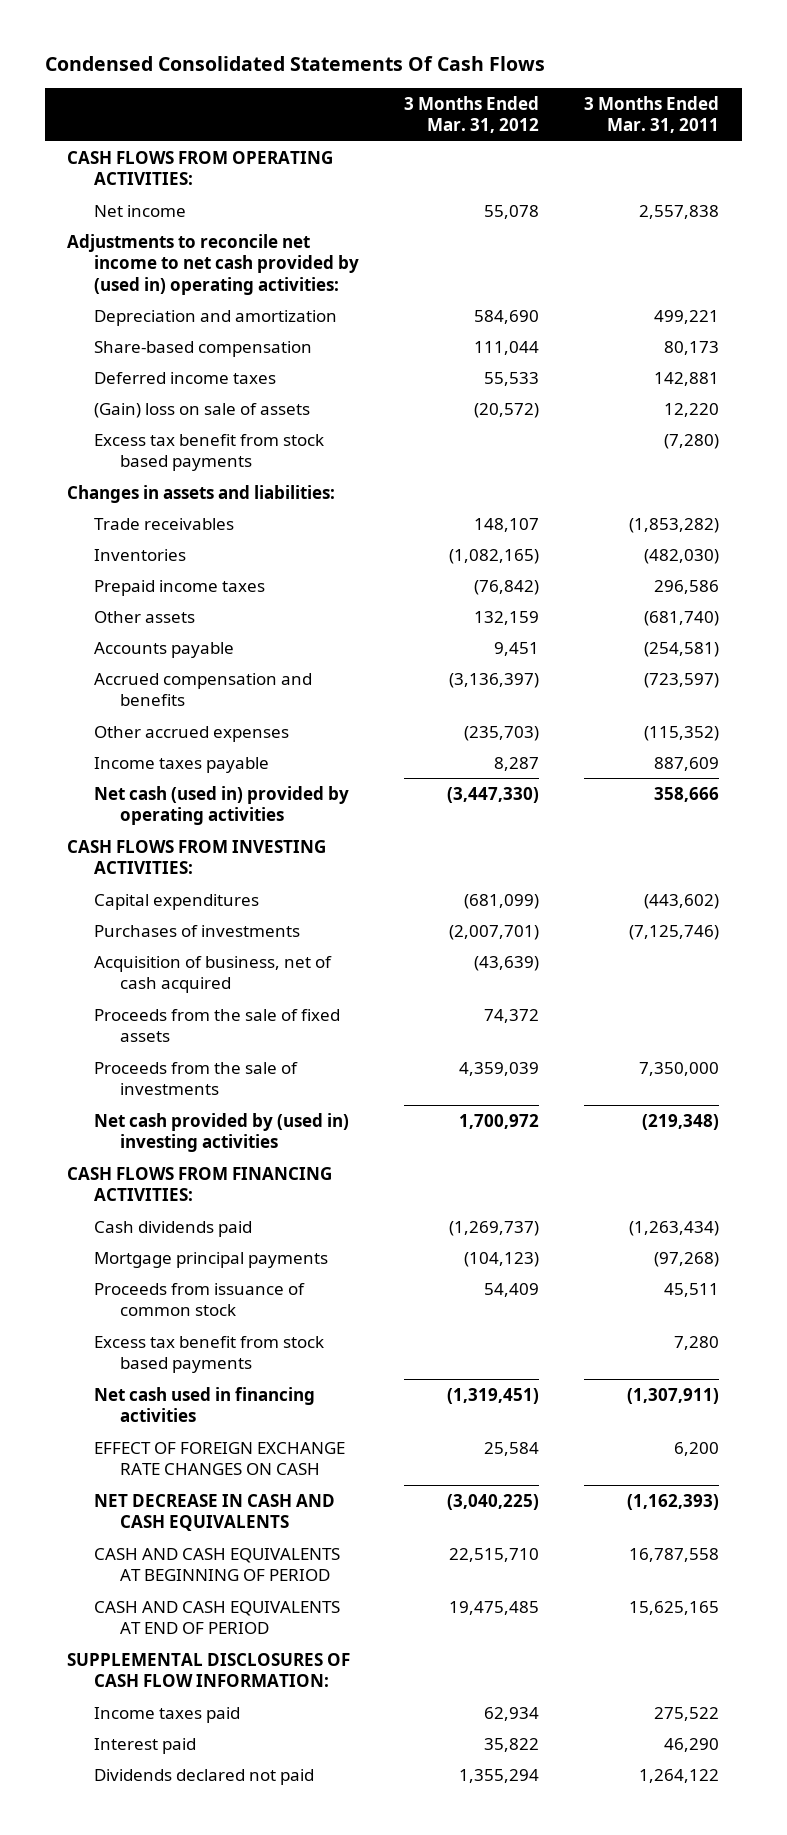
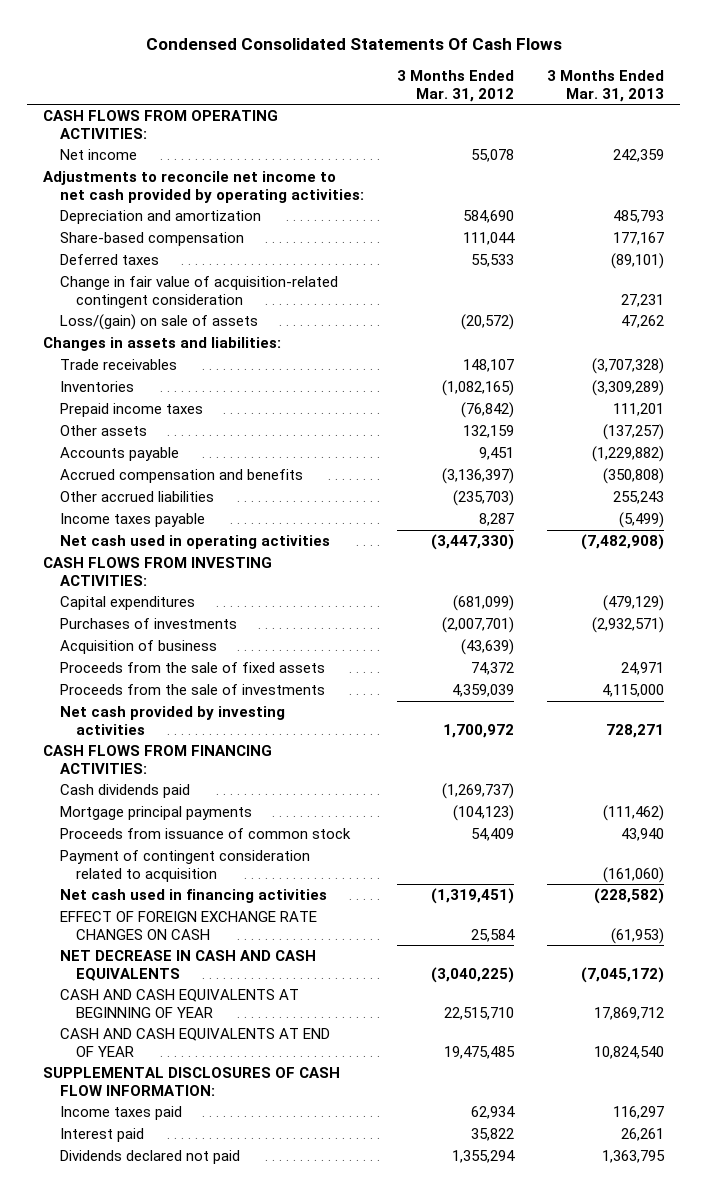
[584,95,720,134] 3 Months Ended Mar. 31, 2011 -> none
none -> [546,70,664,102] 3 Months Ended Mar. 31, 2013
[67,233,359,295] Adjustments to reconcile net income to net cash provided by (used in) operating activities: -> [43,171,364,203] Adjustments to reconcile net income to net cash provided by operating activities:
[93,433,324,472] Excess tax benefit from stock based payments -> none
[93,371,276,384] Deferred income taxes -> [59,254,159,266] Deferred taxes
none -> [59,276,338,308] Change in fair value of acquisition-related contingent consideration
[93,402,310,418] (Gain) loss on sale of assets -> [59,314,258,331] Loss/(gain) on sale of assets
[93,725,289,742] Other accrued expenses -> [59,491,214,503] Other accrued liabilities
[93,785,349,826] Net cash (used in) provided by operating activities -> [59,535,330,550] Net cash used in operating activities
[93,955,332,994] Acquisition of business, net of cash acquired -> [59,640,217,655] Acquisition of business
[93,1112,349,1153] Net cash provided by (used in) investing activities -> [59,706,285,735] Net cash provided by investing activities
[93,1335,324,1374] Excess tax benefit from stock based payments -> none
none -> [59,850,310,882] Payment of contingent consideration related to acquisition
[93,1547,340,1582] CASH AND CASH EQUIVALENTS AT BEGINNING OF PERIOD -> [59,989,299,1018] CASH AND CASH EQUIVALENTS AT BEGINNING OF YEAR
[93,1600,340,1635] CASH AND CASH EQUIVALENTS AT END OF PERIOD -> [59,1028,330,1057] CASH AND CASH EQUIVALENTS AT END OF YEAR

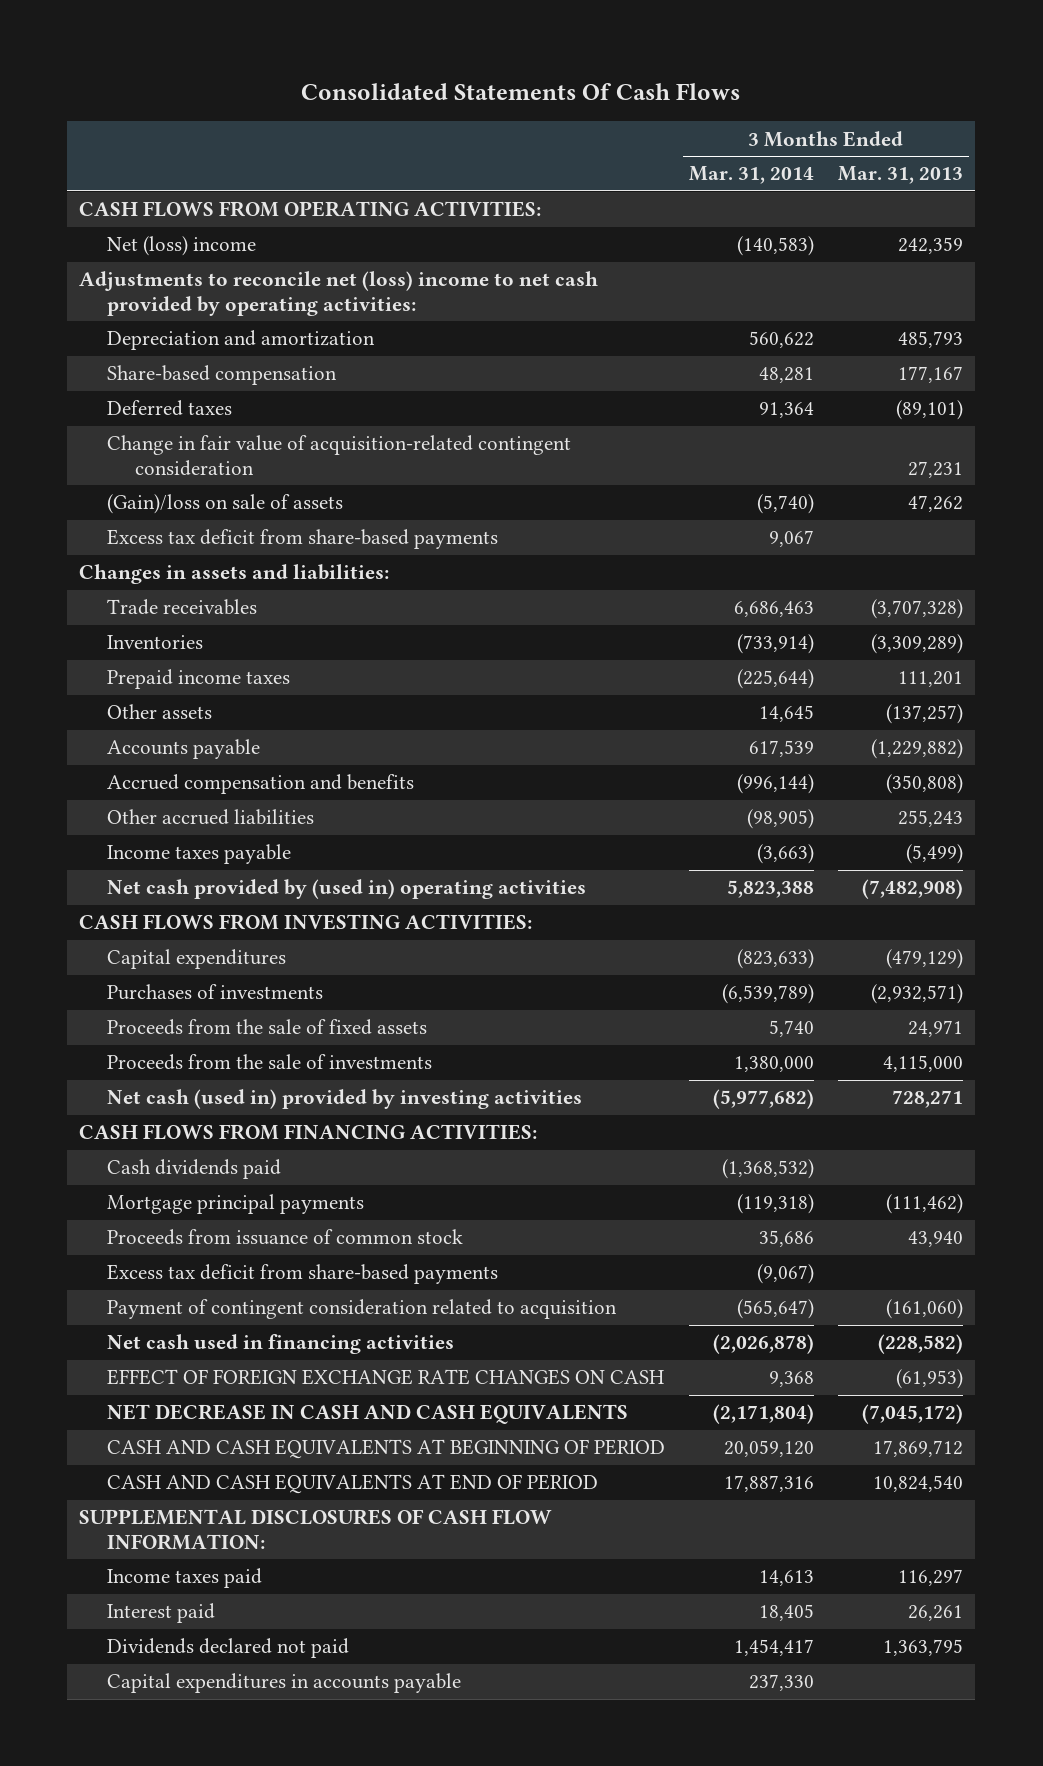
[145,37,562,50] Condensed Consolidated Statements Of Cash Flows -> [301,83,741,101] Consolidated Statements Of Cash Flows
[396,70,514,102] 3 Months Ended Mar. 31, 2012 -> none
none -> [689,166,815,185] Mar. 31, 2014
[59,149,137,161] Net income -> [107,236,257,257] Net (loss) income
[43,171,364,203] Adjustments to reconcile net income to net cash provided by operating activities: -> [79,271,599,316] Adjustments to reconcile net (loss) income to net cash provided by operating activities:
[59,314,258,331] Loss/(gain) on sale of assets -> [107,494,344,515] (Gain)/loss on sale of assets
none -> [107,529,499,550] Excess tax deficit from share-based payments
[59,535,330,550] Net cash used in operating activities -> [107,879,587,900] Net cash provided by (used in) operating activities
[59,640,217,655] Acquisition of business -> none
[59,706,285,735] Net cash provided by investing activities -> [107,1089,583,1110] Net cash (used in) provided by investing activities
none -> [107,1264,499,1285] Excess tax deficit from share-based payments
[59,989,299,1018] CASH AND CASH EQUIVALENTS AT BEGINNING OF YEAR -> [107,1439,666,1460] CASH AND CASH EQUIVALENTS AT BEGINNING OF PERIOD
[59,1028,330,1057] CASH AND CASH EQUIVALENTS AT END OF YEAR -> [107,1474,599,1495] CASH AND CASH EQUIVALENTS AT END OF PERIOD
none -> [107,1673,462,1694] Capital expenditures in accounts payable

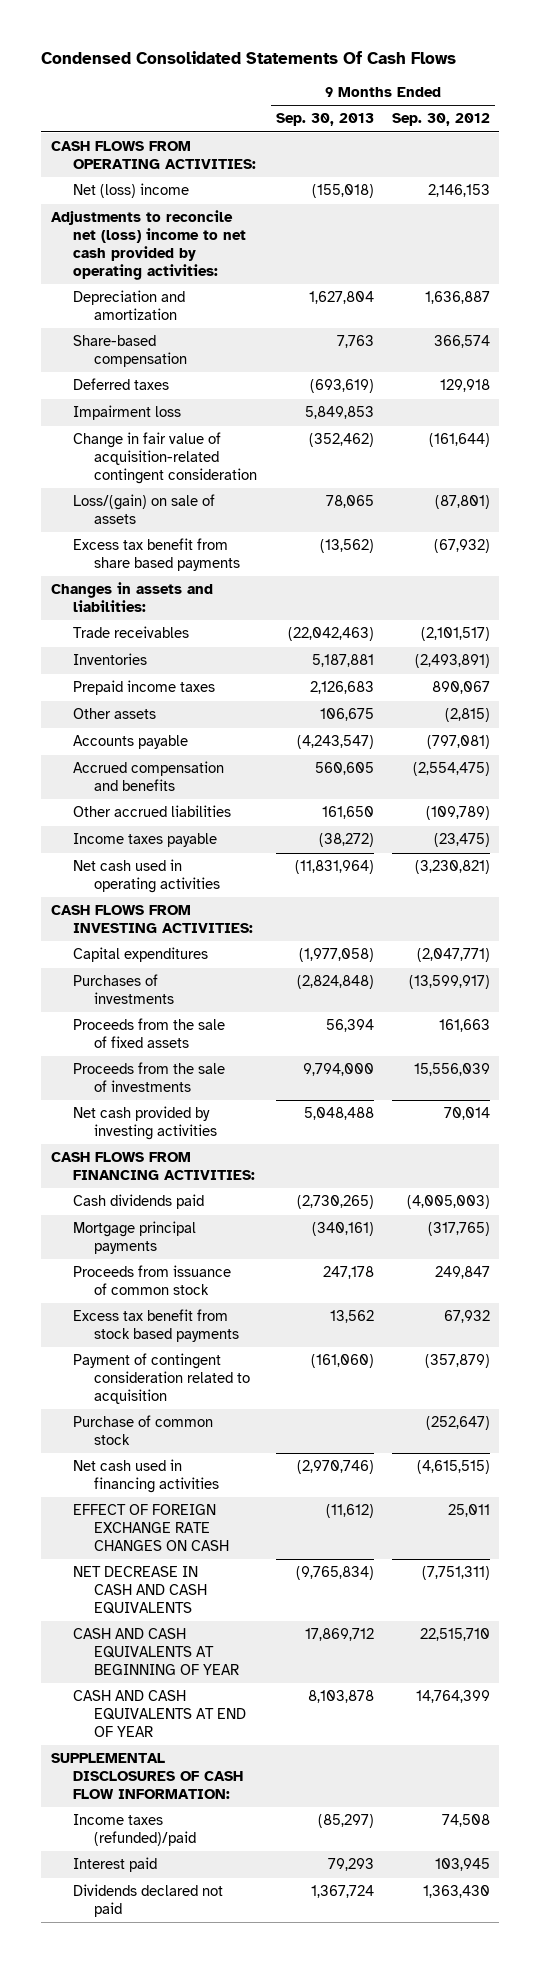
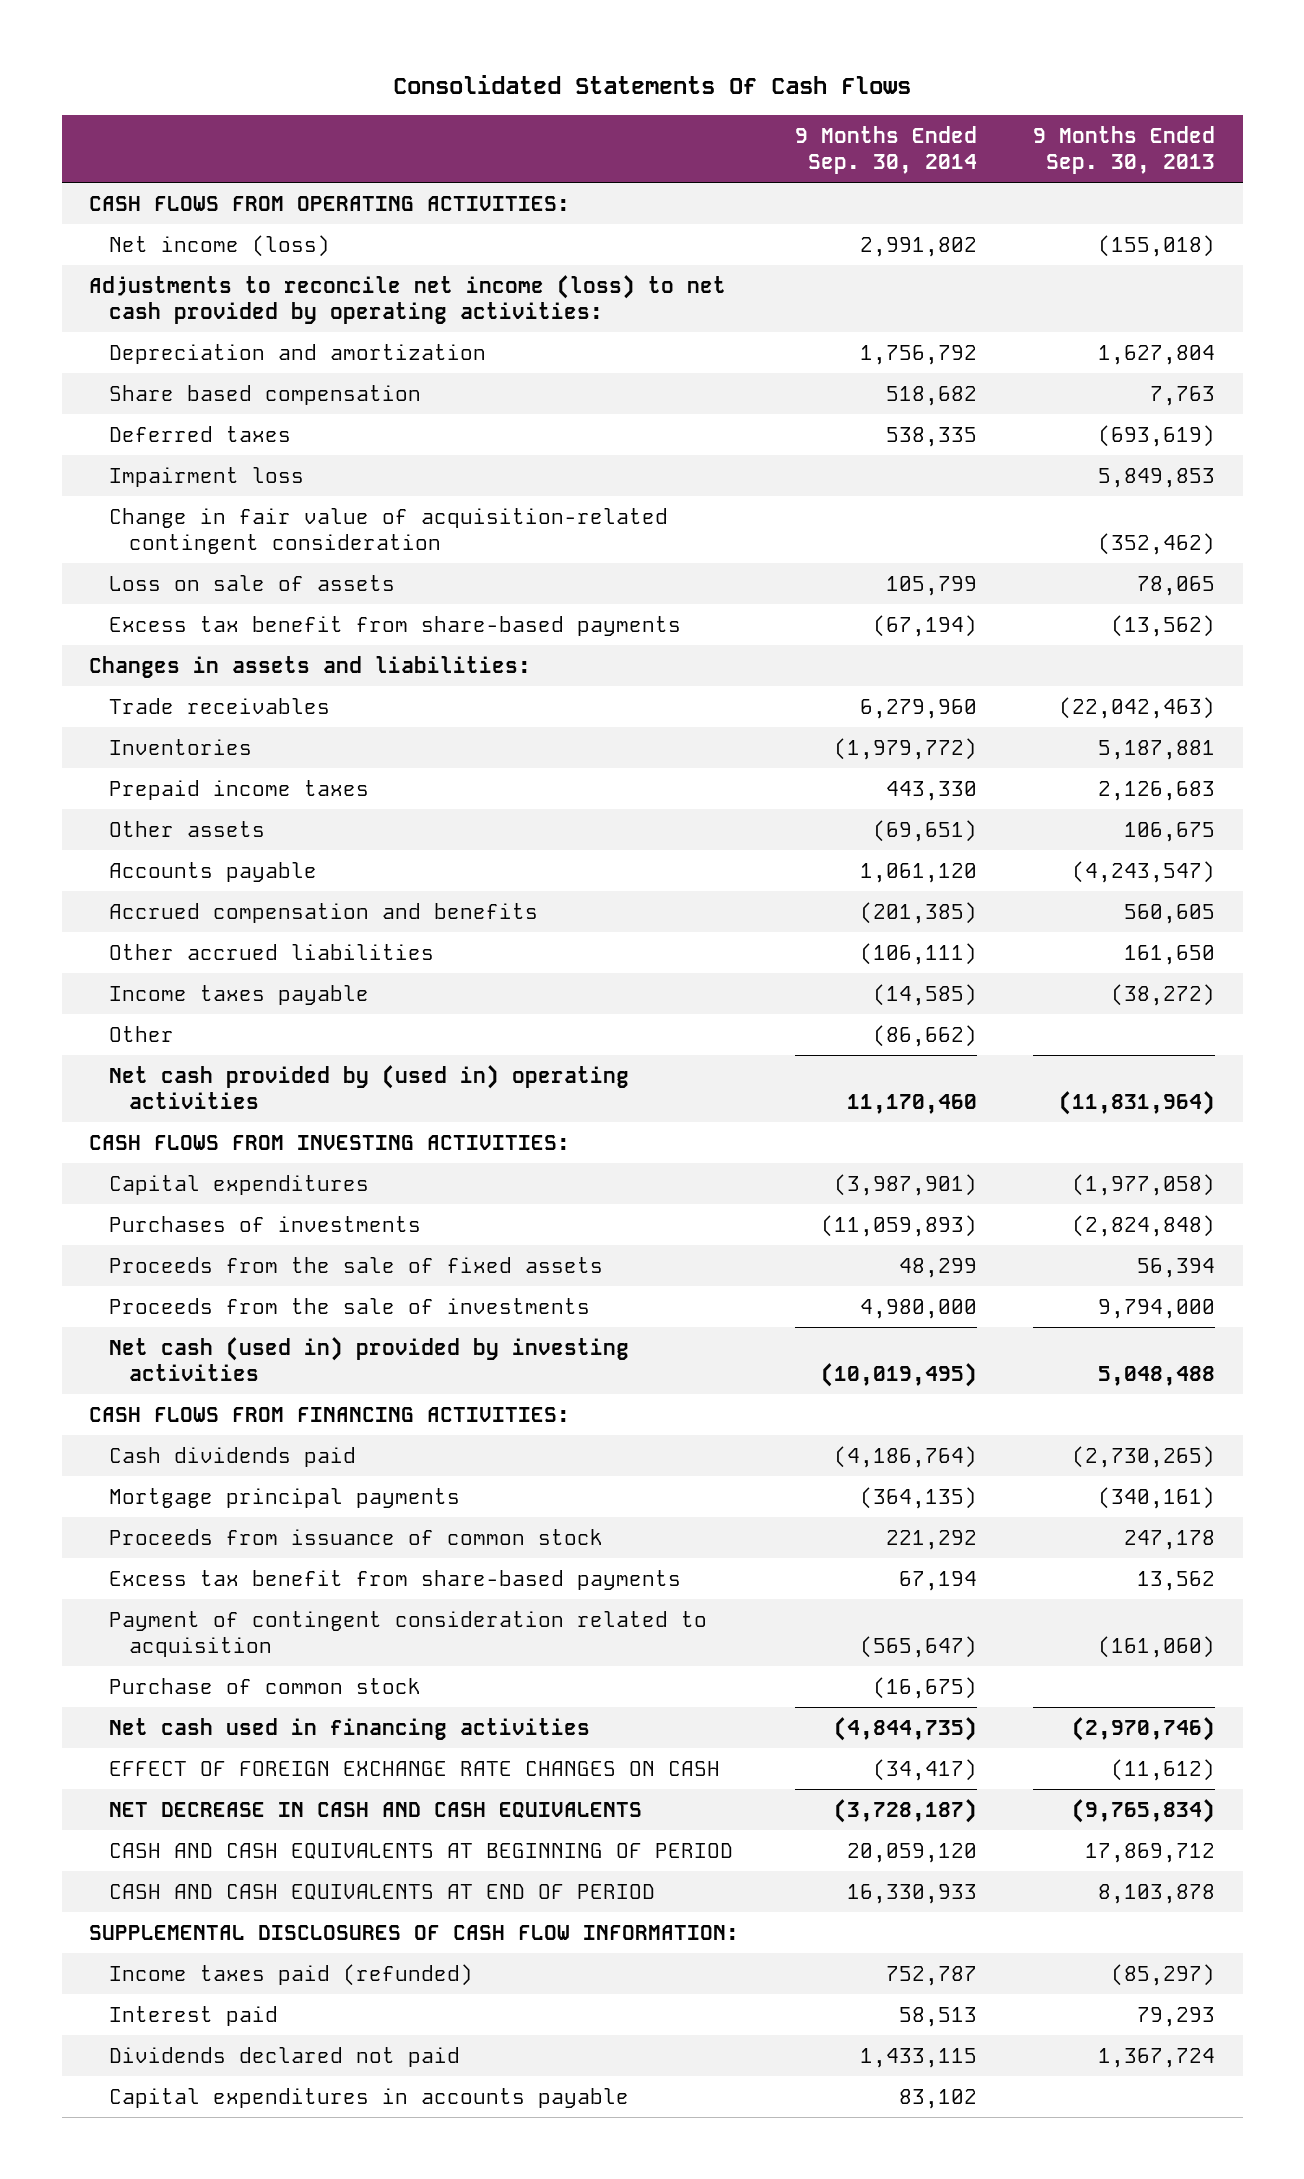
[41,50,457,64] Condensed Consolidated Statements Of Cash Flows -> [393,74,912,94] Consolidated Statements Of Cash Flows
[392,113,491,127] Sep. 30, 2012 -> none
none -> [795,125,978,174] 9 Months Ended Sep. 30, 2014
[72,183,189,199] Net (loss) income -> [109,234,331,257] Net income (loss)
[50,210,246,281] Adjustments to reconcile net (loss) income to net cash provided by operating activities: -> [89,274,727,325] Adjustments to reconcile net income (loss) to net cash provided by operating activities:
[72,335,188,368] Share-based compensation -> [109,384,422,405] Share based compensation
[72,494,215,525] Loss/(gain) on sale of assets -> [109,574,396,591] Loss on sale of assets
[72,538,241,572] Excess tax benefit from share based payments -> [109,615,682,636] Excess tax benefit from share-based payments
none -> [109,1025,175,1042] Other
[72,859,221,894] Net cash used in operating activities -> [109,1064,630,1110] Net cash provided by (used in) operating activities
[72,1106,218,1141] Net cash provided by investing activities -> [109,1336,630,1382] Net cash (used in) provided by investing activities
[72,1309,240,1343] Excess tax benefit from stock based payments -> [109,1569,682,1590] Excess tax benefit from share-based payments
[72,1628,240,1676] CASH AND CASH EQUIVALENTS AT BEGINNING OF YEAR -> [109,1842,734,1859] CASH AND CASH EQUIVALENTS AT BEGINNING OF PERIOD
[72,1690,247,1738] CASH AND CASH EQUIVALENTS AT END OF YEAR -> [109,1883,656,1900] CASH AND CASH EQUIVALENTS AT END OF PERIOD
[72,1814,197,1847] Income taxes (refunded)/paid -> [109,1963,474,1986] Income taxes paid (refunded)
none -> [109,2087,630,2108] Capital expenditures in accounts payable

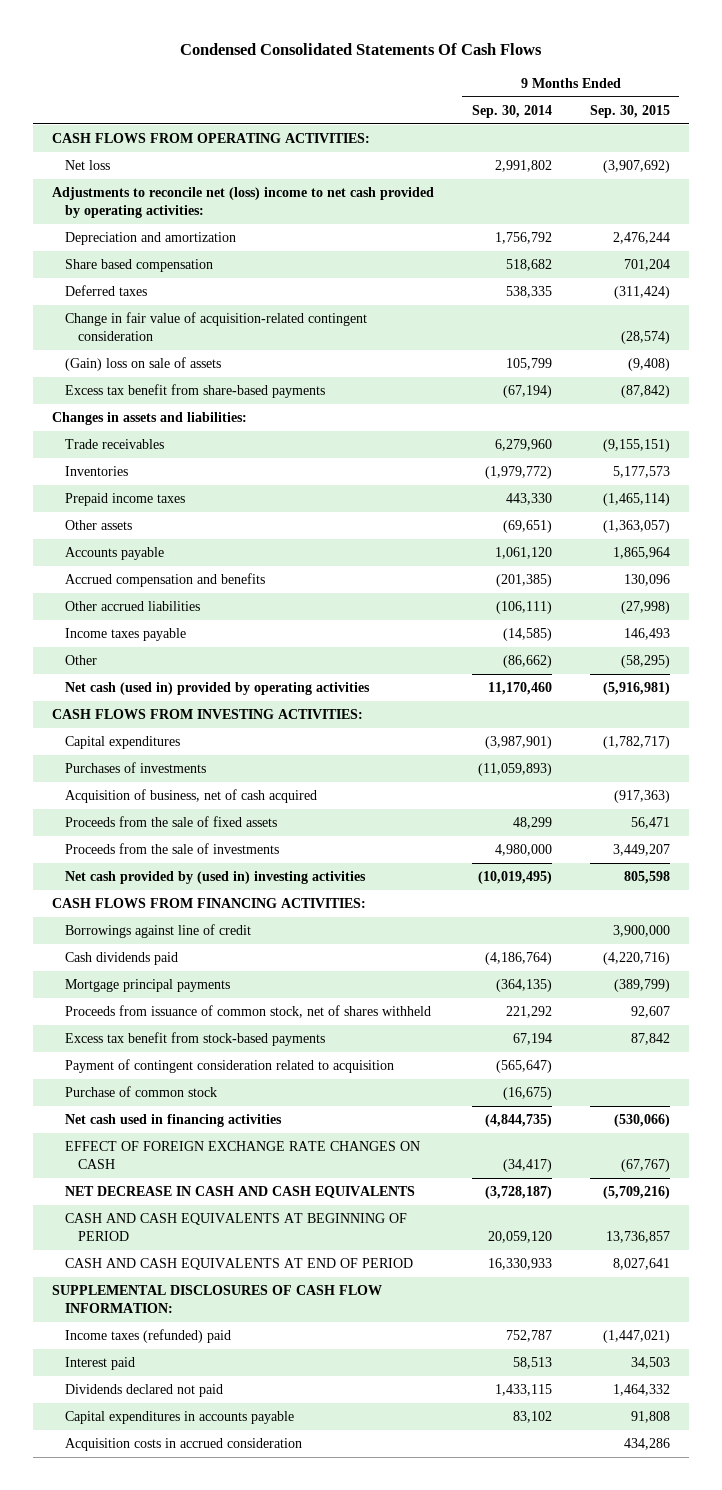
[393,74,912,94] Consolidated Statements Of Cash Flows -> [179,43,542,56] Condensed Consolidated Statements Of Cash Flows
[1032,125,1215,174] 9 Months Ended Sep. 30, 2013 -> none
none -> [589,104,670,118] Sep. 30, 2015
[109,234,331,257] Net income (loss) -> [65,160,111,171] Net loss
[89,274,727,325] Adjustments to reconcile net income (loss) to net cash provided by operating activities: -> [51,187,434,218] Adjustments to reconcile net (loss) income to net cash provided by operating activities:
[109,466,305,487] Impairment loss -> none
[109,574,396,591] Loss on sale of assets -> [65,357,222,372] (Gain) loss on sale of assets
[109,1064,630,1110] Net cash provided by (used in) operating activities -> [65,682,371,696] Net cash (used in) provided by operating activities
none -> [65,789,318,804] Acquisition of business, net of cash acquired
[109,1336,630,1382] Net cash (used in) provided by investing activities -> [65,871,367,885] Net cash provided by (used in) investing activities
none -> [65,924,252,939] Borrowings against line of credit
[109,1528,604,1545] Proceeds from issuance of common stock -> [65,1005,432,1019] Proceeds from issuance of common stock, net of shares withheld
[109,1569,682,1590] Excess tax benefit from share-based payments -> [65,1032,326,1047] Excess tax benefit from stock-based payments
[109,1963,474,1986] Income taxes paid (refunded) -> [65,1329,232,1344] Income taxes (refunded) paid
none -> [65,1438,303,1452] Acquisition costs in accrued consideration

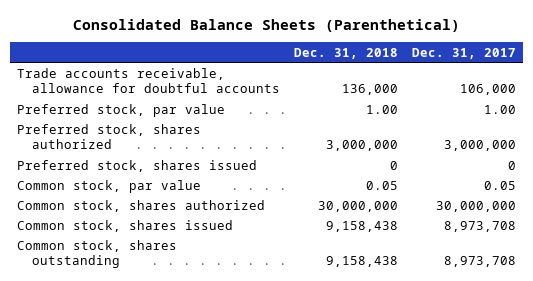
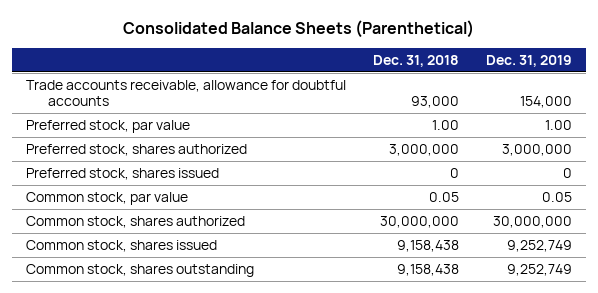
[412,47,517,59] Dec. 31, 2017 -> none
none -> [486,54,573,67] Dec. 31, 2019
[342,83,399,95] 136,000 -> [411,96,460,109] 93,000

